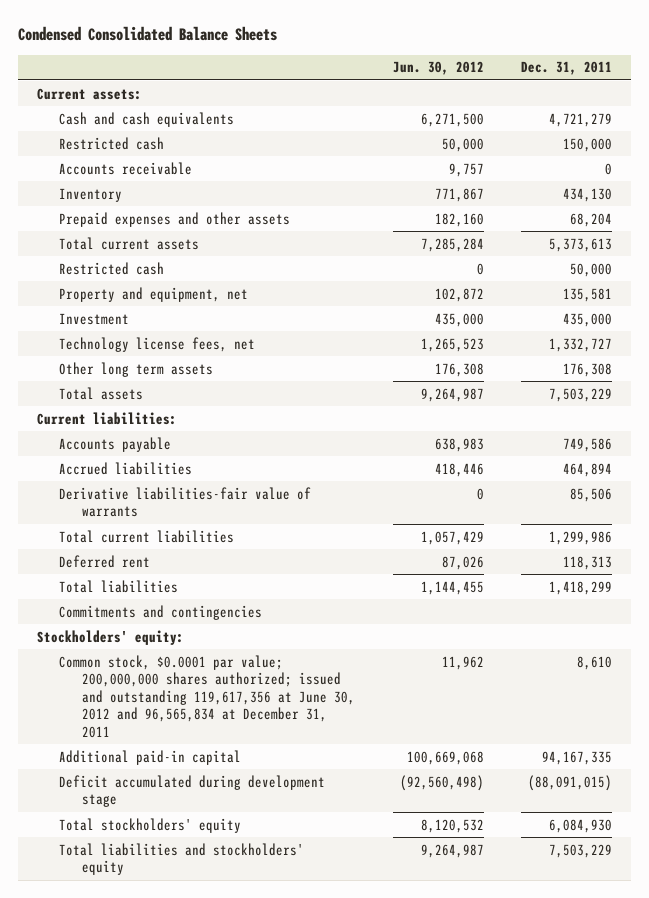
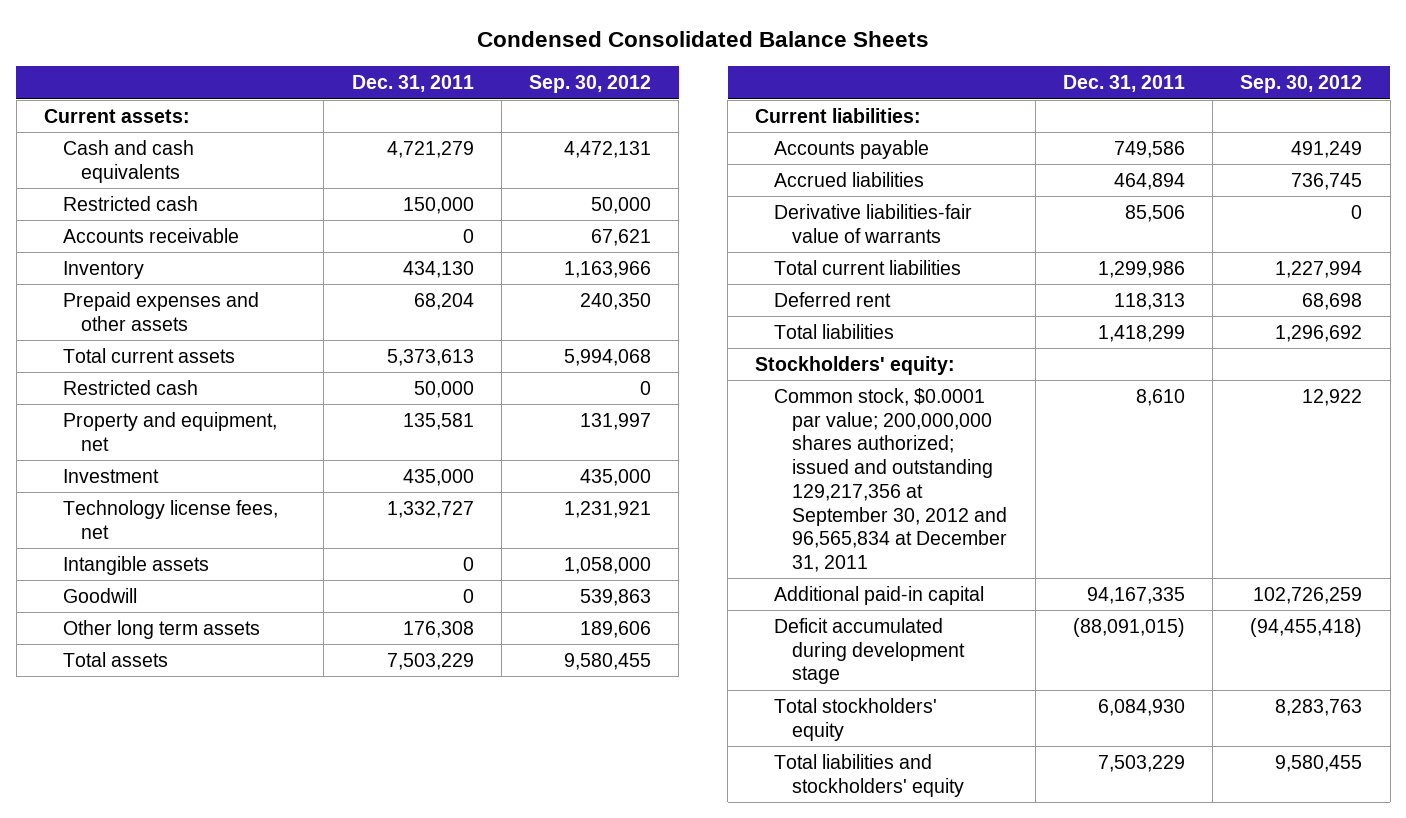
[392,61,484,76] Jun. 30, 2012 -> none
none -> [528,75,651,94] Sep. 30, 2012
none -> [62,555,209,575] Intangible assets
none -> [62,587,137,603] Goodwill
[59,604,263,620] Commitments and contingencies -> none
[59,654,356,738] Common stock, $0.0001 par value; 200,000,000 shares authorized; issued and outstanding 119,617,356 at June 30, 2012 and 96,565,834 at December 31, 2011 -> [773,387,1008,573] Common stock, $0.0001 par value; 200,000,000 shares authorized; issued and outstanding 129,217,356 at September 30, 2012 and 96,565,834 at December 31, 2011

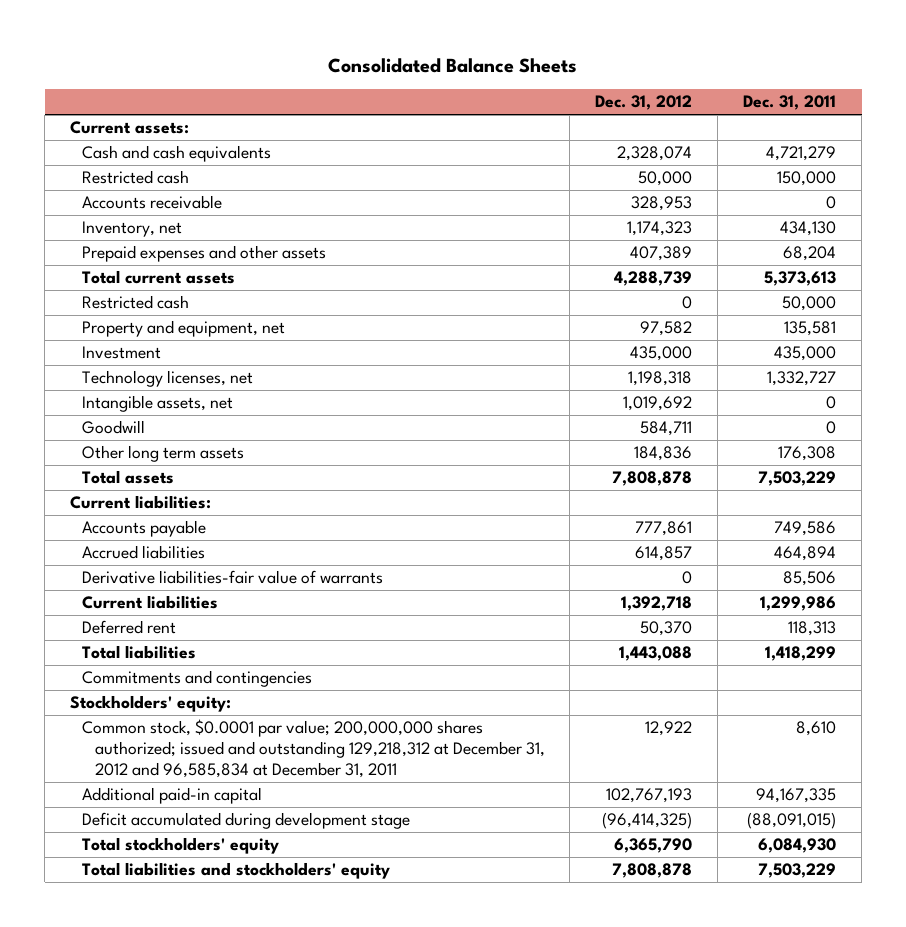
[477,30,930,47] Condensed Consolidated Balance Sheets -> [328,57,578,73] Consolidated Balance Sheets
[528,75,651,94] Sep. 30, 2012 -> none
none -> [595,95,693,111] Dec. 31, 2012
[62,260,144,279] Inventory -> [82,221,183,238] Inventory, net
[62,499,278,539] Technology license fees, net -> [82,370,254,388] Technology licenses, net
[62,555,209,575] Intangible assets -> [82,395,234,413] Intangible assets, net
[773,259,961,275] Total current liabilities -> [82,595,219,610] Current liabilities
none -> [82,670,313,688] Commitments and contingencies
[773,387,1008,573] Common stock, $0.0001 par value; 200,000,000 shares authorized; issued and outstanding 129,217,356 at September 30, 2012 and 96,565,834 at December 31, 2011 -> [82,719,545,779] Common stock, $0.0001 par value; 200,000,000 shares authorized; issued and outstanding 129,218,312 at December 31, 2012 and 96,585,834 at December 31, 2011

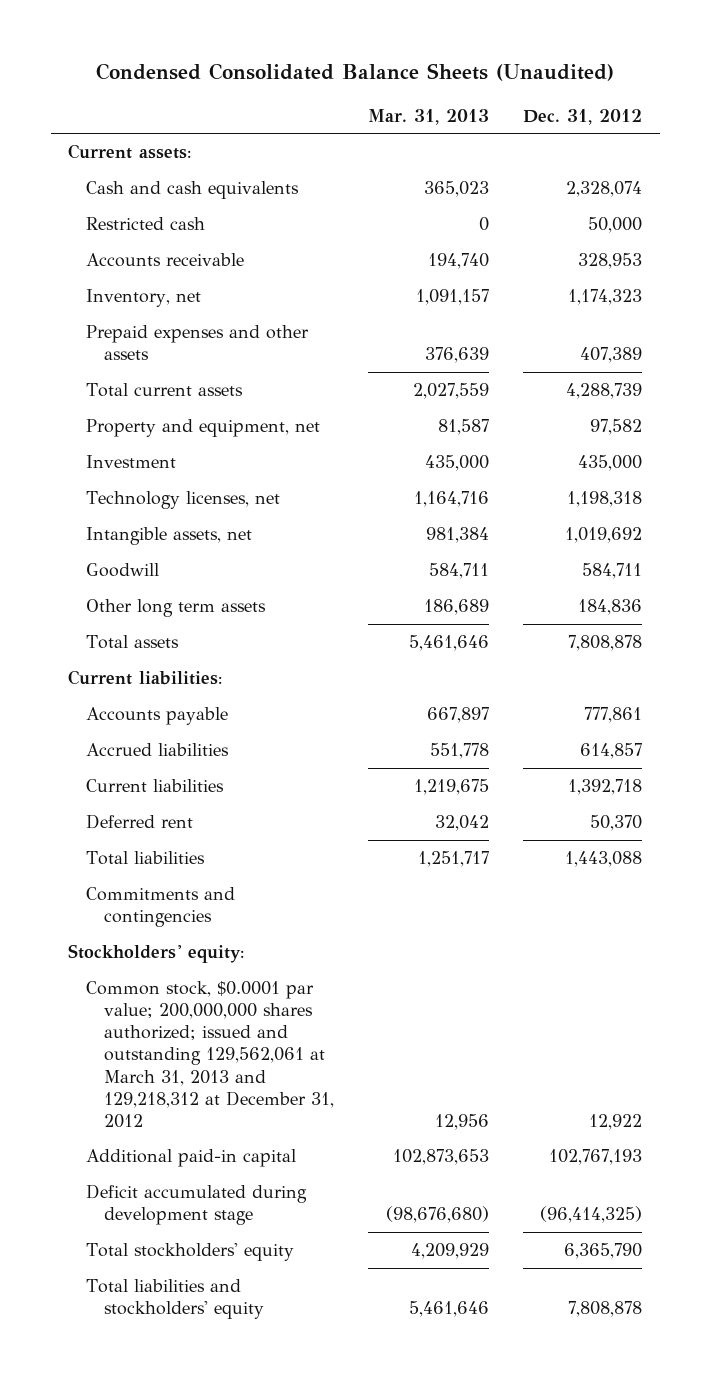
[328,57,578,73] Consolidated Balance Sheets -> [96,63,615,82] Condensed Consolidated Balance Sheets (Unaudited)
[743,95,837,111] Dec. 31, 2011 -> none
none -> [368,108,490,125] Mar. 31, 2013
[82,295,190,310] Restricted cash -> none
[82,570,384,585] Derivative liabilities-fair value of warrants -> none
[82,719,545,779] Common stock, $0.0001 par value; 200,000,000 shares authorized; issued and outstanding 129,218,312 at December 31, 2012 and 96,585,834 at December 31, 2011 -> [85,981,334,1128] Common stock, $0.0001 par value; 200,000,000 shares authorized; issued and outstanding 129,562,061 at March 31, 2013 and 129,218,312 at December 31, 2012

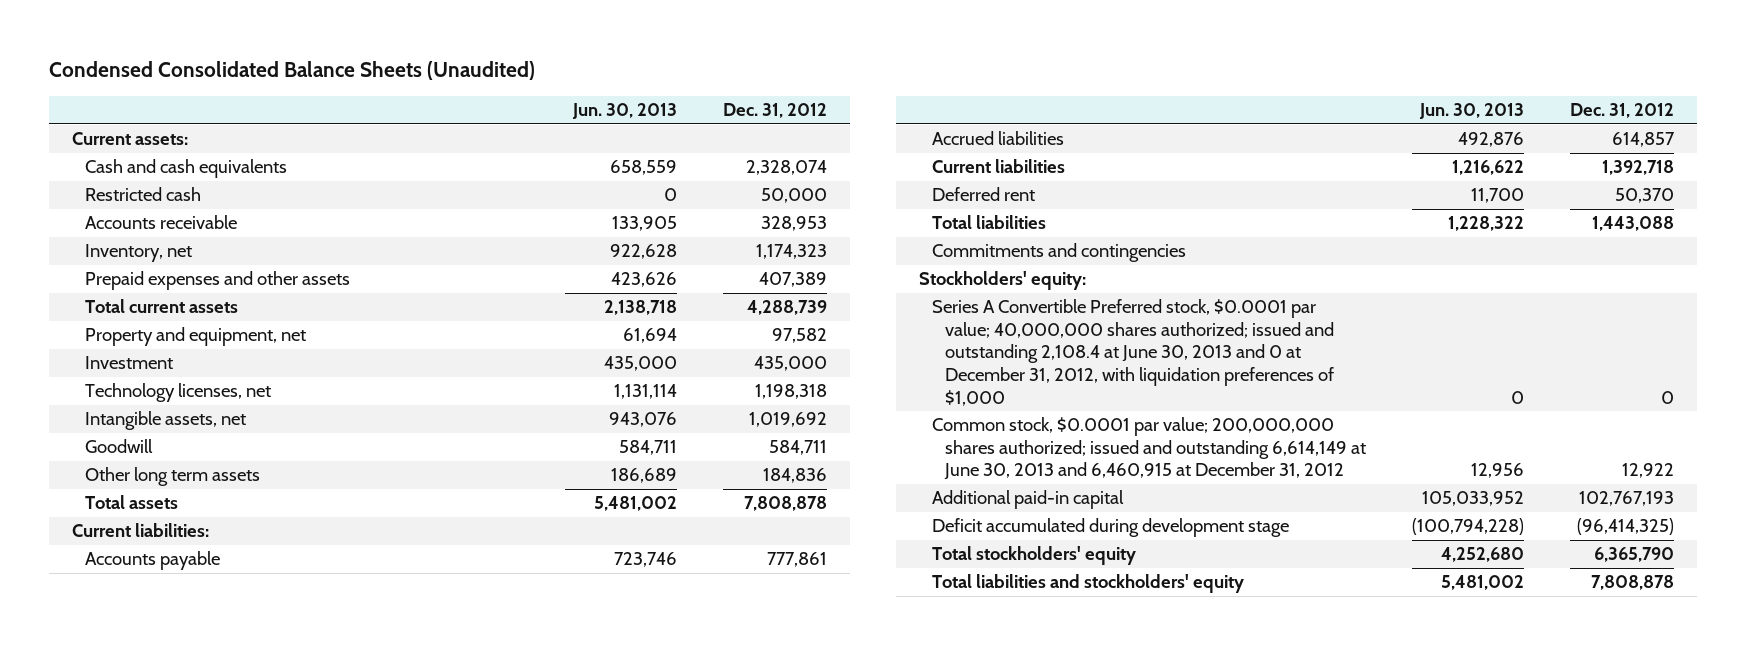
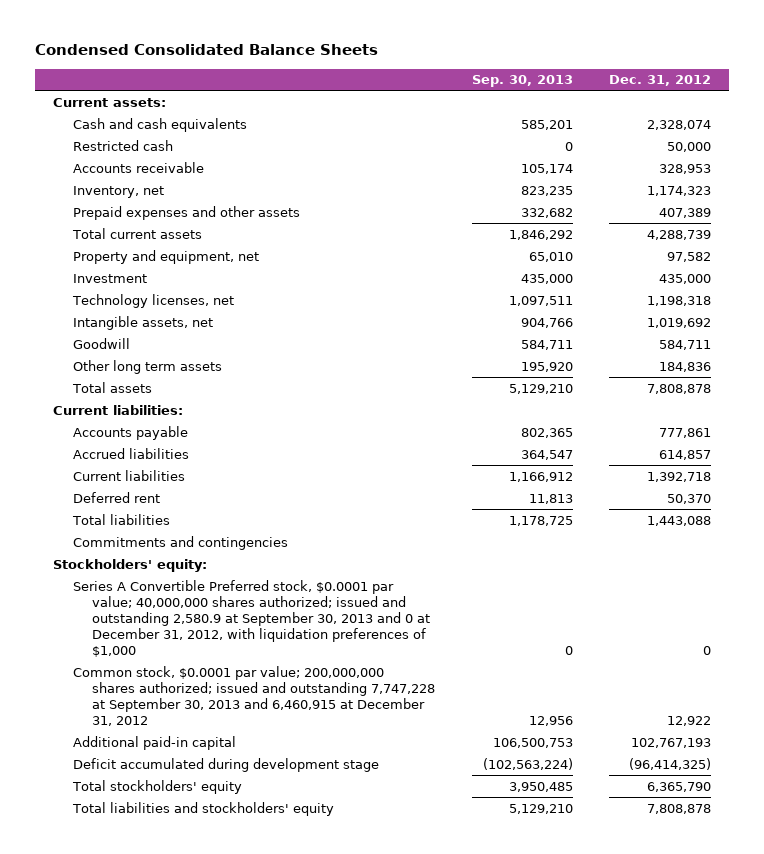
[48,61,535,81] Condensed Consolidated Balance Sheets (Unaudited) -> [35,44,379,56] Condensed Consolidated Balance Sheets
[572,103,678,120] Jun. 30, 2013 -> none
none -> [471,75,573,88] Sep. 30, 2013
[932,299,1335,406] Series A Convertible Preferred stock, $0.0001 par value; 40,000,000 shares authorized; issued and outstanding 2,108.4 at June 30, 2013 and 0 at December 31, 2012, with liquidation preferences of $1,000 -> [72,579,431,658] Series A Convertible Preferred stock, $0.0001 par value; 40,000,000 shares authorized; issued and outstanding 2,580.9 at September 30, 2013 and 0 at December 31, 2012, with liquidation preferences of $1,000
[932,417,1367,481] Common stock, $0.0001 par value; 200,000,000 shares authorized; issued and outstanding 6,614,149 at June 30, 2013 and 6,460,915 at December 31, 2012 -> [72,665,436,726] Common stock, $0.0001 par value; 200,000,000 shares authorized; issued and outstanding 7,747,228 at September 30, 2013 and 6,460,915 at December 31, 2012

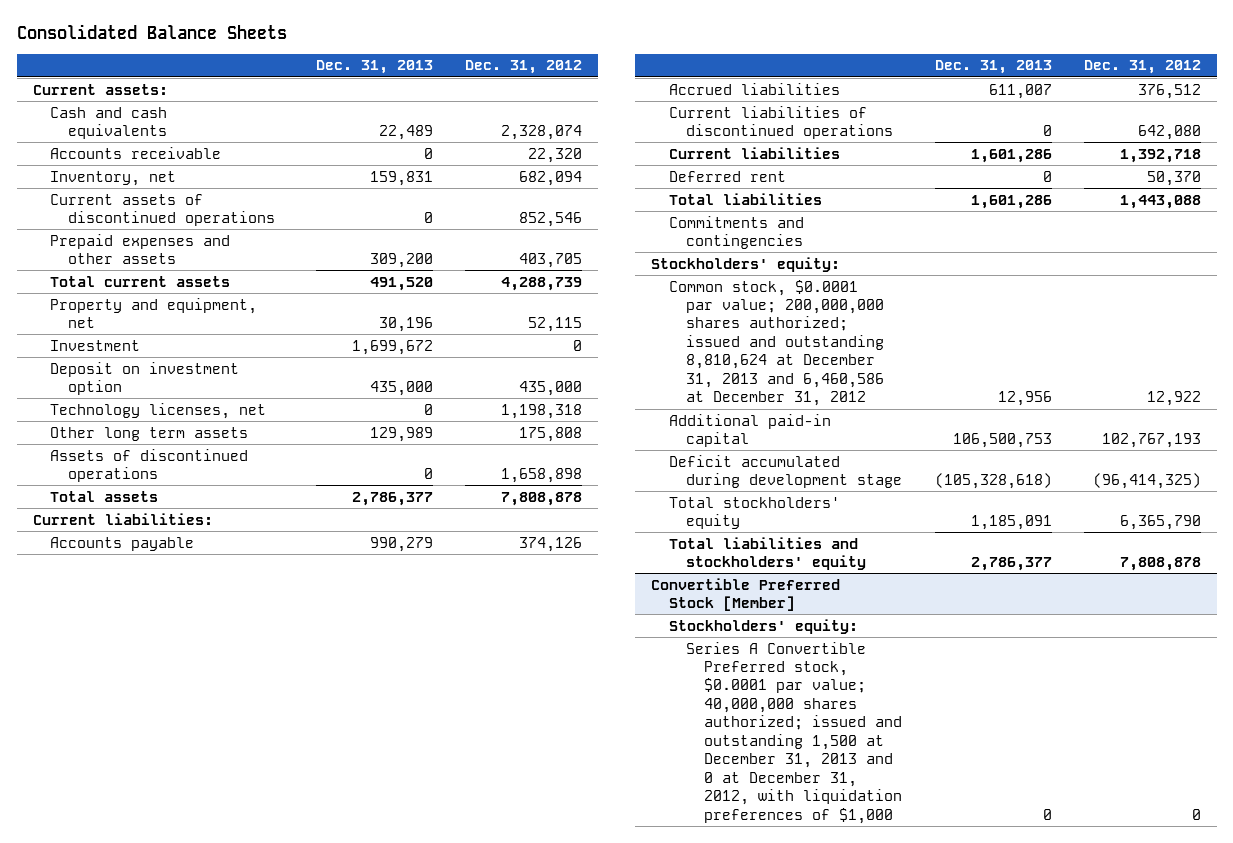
[35,44,379,56] Condensed Consolidated Balance Sheets -> [16,24,287,40] Consolidated Balance Sheets
[471,75,573,88] Sep. 30, 2013 -> none
none -> [316,60,434,75] Dec. 31, 2013
[72,139,173,151] Restricted cash -> none
[658,163,711,174] 328,953 -> [528,147,583,163] 22,320
[646,185,711,196] 1,174,323 -> [519,170,583,186] 682,094
none -> [50,193,276,227] Current assets of discontinued operations
[658,207,711,218] 407,389 -> [519,253,583,269] 403,705
[666,251,711,262] 97,582 -> [528,317,583,333] 52,115
[658,273,711,284] 435,000 -> [573,339,583,351] 0
none -> [50,361,240,396] Deposit on investment option
[72,315,213,330] Intangible assets, net -> none
[72,337,130,349] Goodwill -> none
[658,361,711,372] 184,836 -> [519,426,583,442] 175,808
none -> [50,448,249,483] Assets of discontinued operations
[658,427,711,438] 777,861 -> [519,536,583,552] 374,126
[658,449,711,460] 614,857 -> [1137,83,1201,99] 376,512
none -> [668,105,894,140] Current liabilities of discontinued operations
[72,579,431,658] Series A Convertible Preferred stock, $0.0001 par value; 40,000,000 shares authorized; issued and outstanding 2,580.9 at September 30, 2013 and 0 at December 31, 2012, with liquidation preferences of $1,000 -> none
[72,665,436,726] Common stock, $0.0001 par value; 200,000,000 shares authorized; issued and outstanding 7,747,228 at September 30, 2013 and 6,460,915 at December 31, 2012 -> [668,279,885,407] Common stock, $0.0001 par value; 200,000,000 shares authorized; issued and outstanding 8,810,624 at December 31, 2013 and 6,460,586 at December 31, 2012
none -> [651,577,841,612] Convertible Preferred Stock [Member]
none -> [668,618,858,634] Stockholders' equity:
none -> [686,641,903,824] Series A Convertible Preferred stock, $0.0001 par value; 40,000,000 shares authorized; issued and outstanding 1,500 at December 31, 2013 and 0 at December 31, 2012, with liquidation preferences of $1,000

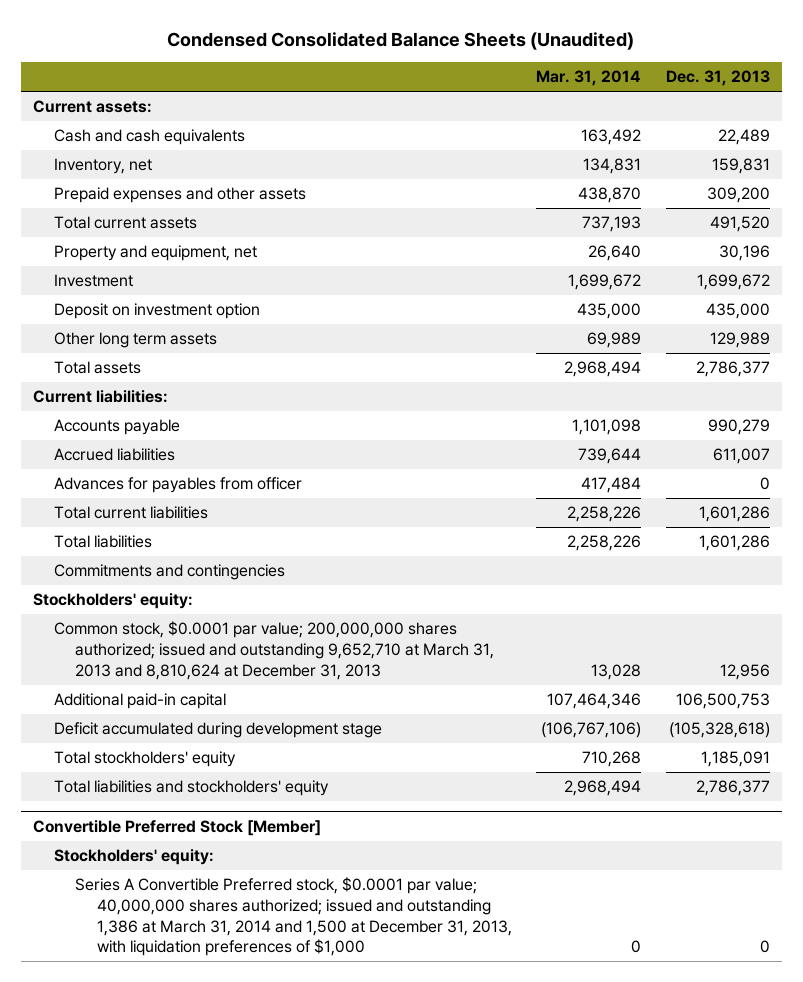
[16,24,287,40] Consolidated Balance Sheets -> [167,31,635,50] Condensed Consolidated Balance Sheets (Unaudited)
[465,60,583,75] Dec. 31, 2012 -> none
none -> [536,70,642,87] Mar. 31, 2014
[50,146,222,159] Accounts receivable -> none
[50,193,276,227] Current assets of discontinued operations -> none
[50,402,267,419] Technology licenses, net -> none
[50,448,249,483] Assets of discontinued operations -> none
[668,105,894,140] Current liabilities of discontinued operations -> none
[668,170,786,182] Deferred rent -> none
none -> [54,477,303,494] Advances for payables from officer
[668,146,840,159] Current liabilities -> [54,506,209,520] Total current liabilities
[668,279,885,407] Common stock, $0.0001 par value; 200,000,000 shares authorized; issued and outstanding 8,810,624 at December 31, 2013 and 6,460,586 at December 31, 2012 -> [54,621,495,680] Common stock, $0.0001 par value; 200,000,000 shares authorized; issued and outstanding 9,652,710 at March 31, 2013 and 8,810,624 at December 31, 2013
[686,641,903,824] Series A Convertible Preferred stock, $0.0001 par value; 40,000,000 shares authorized; issued and outstanding 1,500 at December 31, 2013 and 0 at December 31, 2012, with liquidation preferences of $1,000 -> [75,877,512,957] Series A Convertible Preferred stock, $0.0001 par value; 40,000,000 shares authorized; issued and outstanding 1,386 at March 31, 2014 and 1,500 at December 31, 2013, with liquidation preferences of $1,000

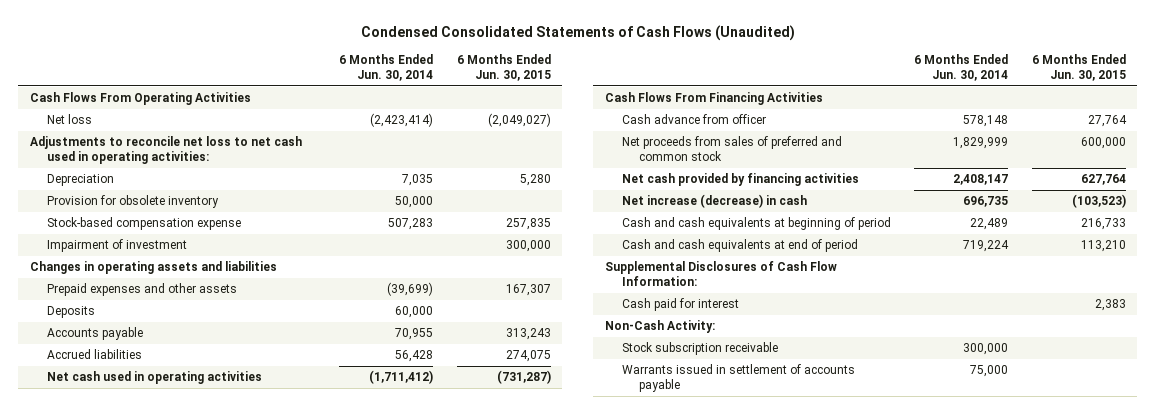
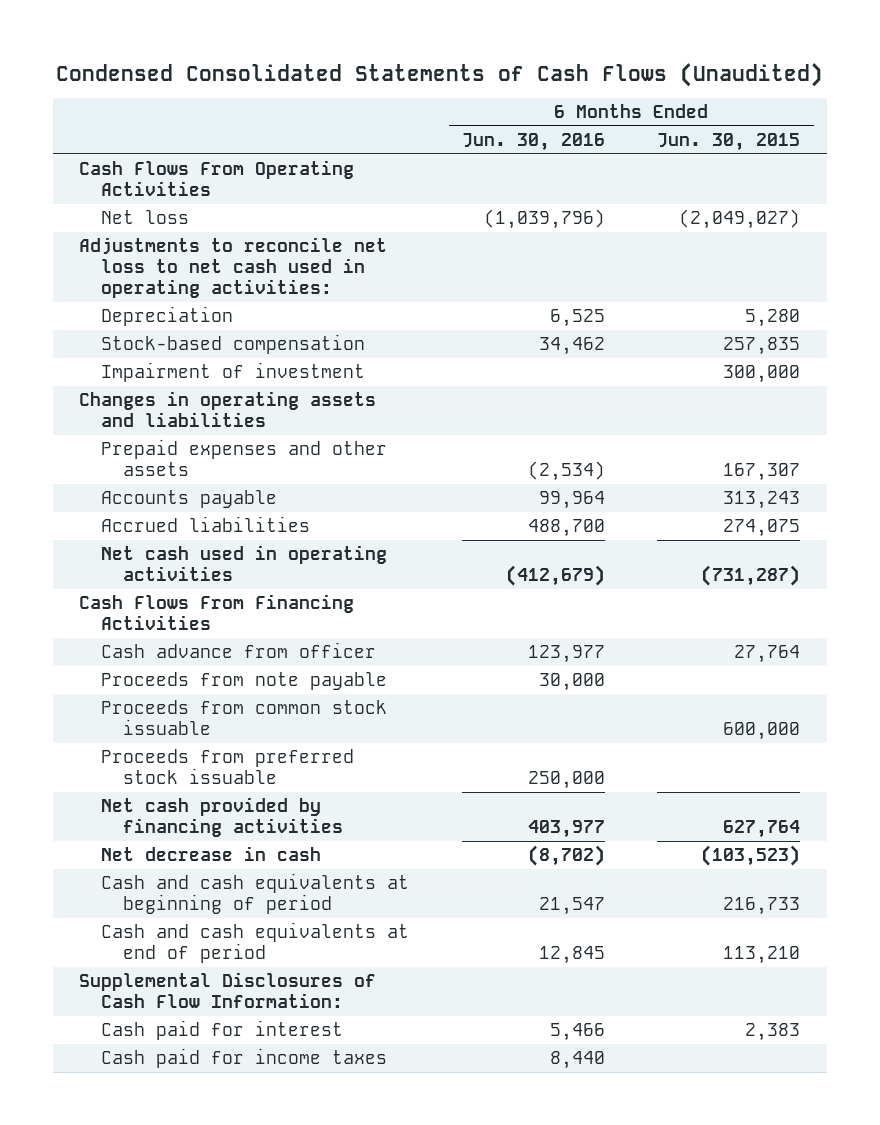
[339,54,434,81] 6 Months Ended Jun. 30, 2014 -> none
none -> [461,132,605,151] Jun. 30, 2016
[46,195,219,209] Provision for obsolete inventory -> none
[46,217,241,231] Stock-based compensation expense -> [101,333,366,354] Stock-based compensation
[46,306,95,319] Deposits -> none
[621,136,842,162] Net proceeds from sales of preferred and common stock -> none
none -> [101,671,388,690] Proceeds from note payable
none -> [101,699,388,736] Proceeds from common stock issuable
none -> [101,748,355,785] Proceeds from preferred stock issuable
[621,194,807,209] Net increase (decrease) in cash -> [101,845,322,861] Net decrease in cash
[604,320,715,334] Non-Cash Activity: -> none
[621,342,778,356] Stock subscription receivable -> none
[621,364,855,393] Warrants issued in settlement of accounts payable -> none
none -> [101,1047,388,1068] Cash paid for income taxes

